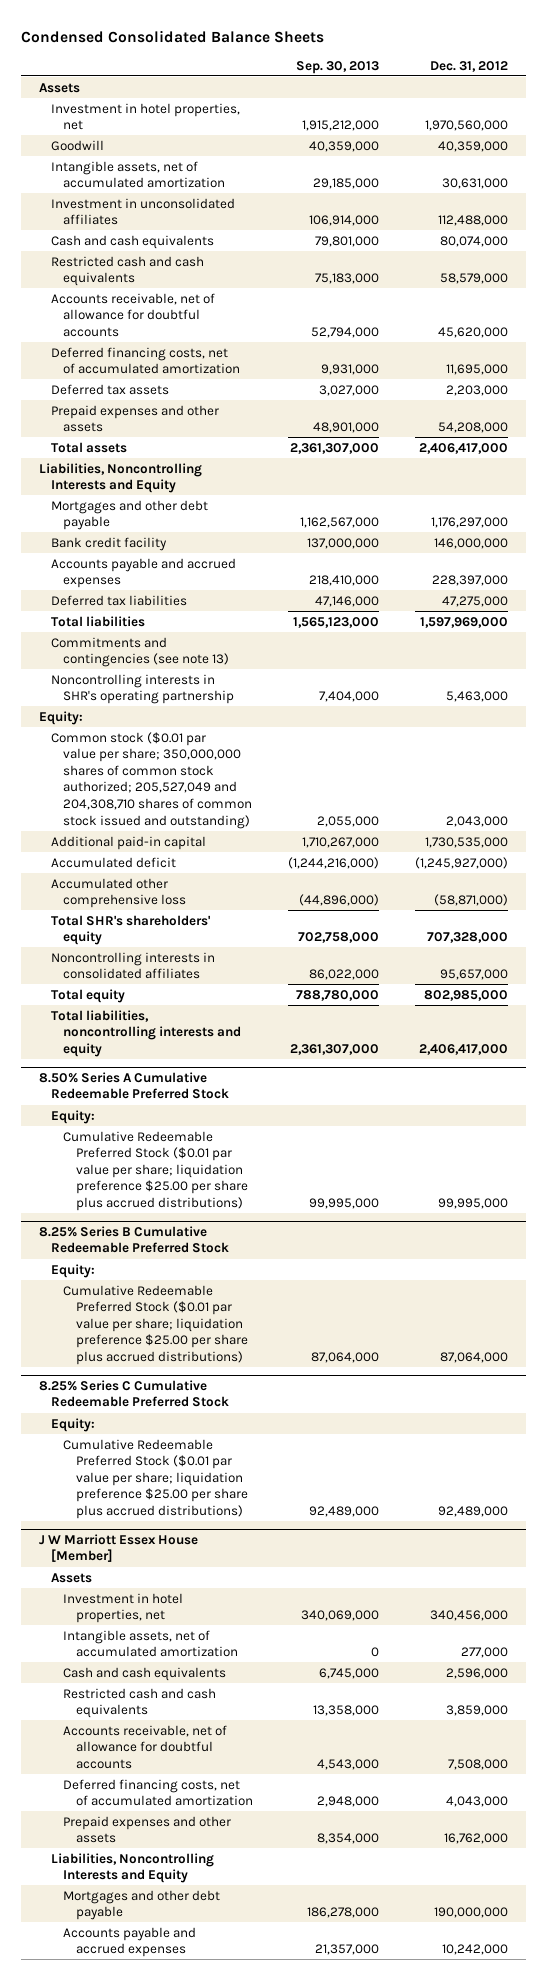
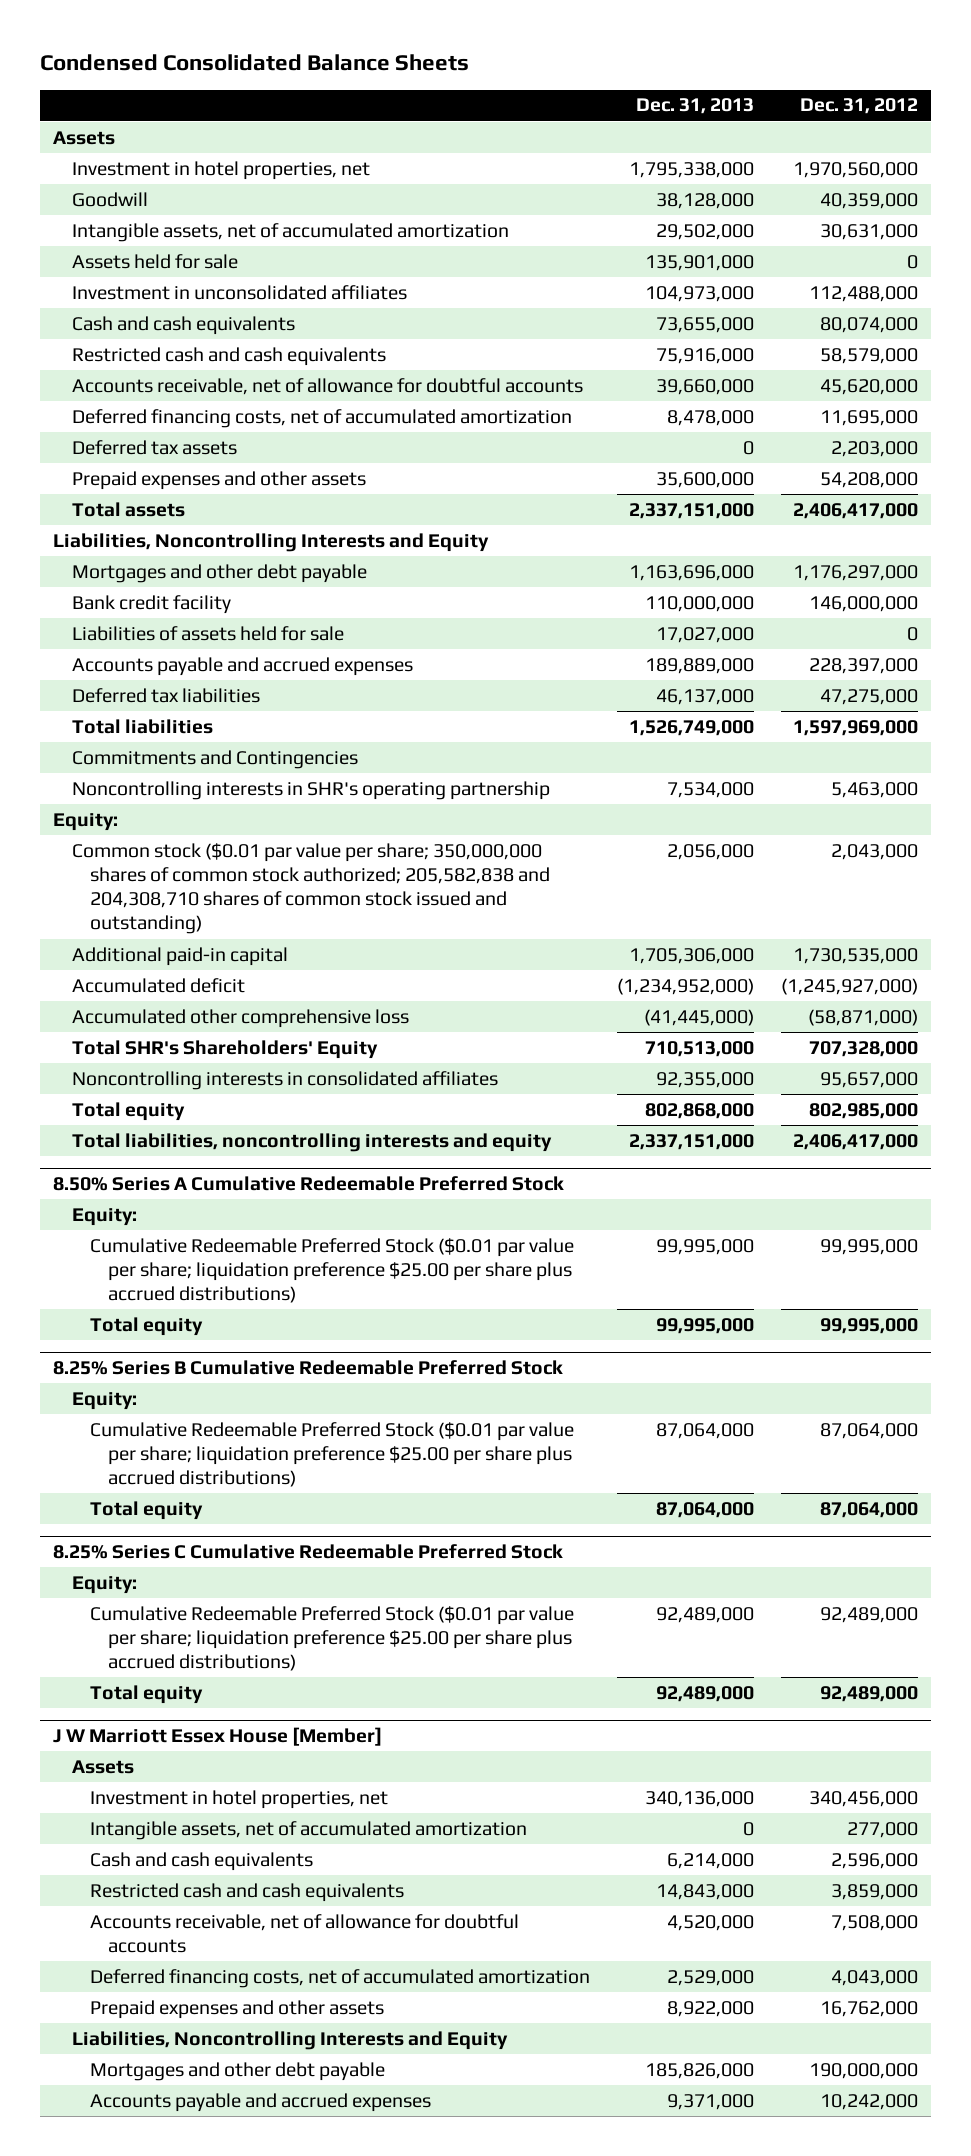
[296,60,380,74] Sep. 30, 2013 -> none
none -> [635,98,754,115] Dec. 31, 2013
none -> [71,253,238,269] Assets held for sale
none -> [71,625,344,641] Liabilities of assets held for sale
[51,636,230,668] Commitments and contingencies (see note 13) -> [71,749,358,769] Commitments and Contingencies
[51,731,253,829] Common stock ($0.01 par value per share; 350,000,000 shares of common stock authorized; 205,527,049 and 204,308,710 shares of common stock issued and outstanding) -> [71,842,550,935] Common stock ($0.01 par value per share; 350,000,000 shares of common stock authorized; 205,582,838 and 204,308,710 shares of common stock issued and outstanding)
[51,914,211,946] Total SHR's shareholders' equity -> [71,1039,378,1059] Total SHR's Shareholders' Equity
none -> [89,1316,203,1336] Total equity
none -> [89,1500,203,1520] Total equity
none -> [89,1684,203,1704] Total equity

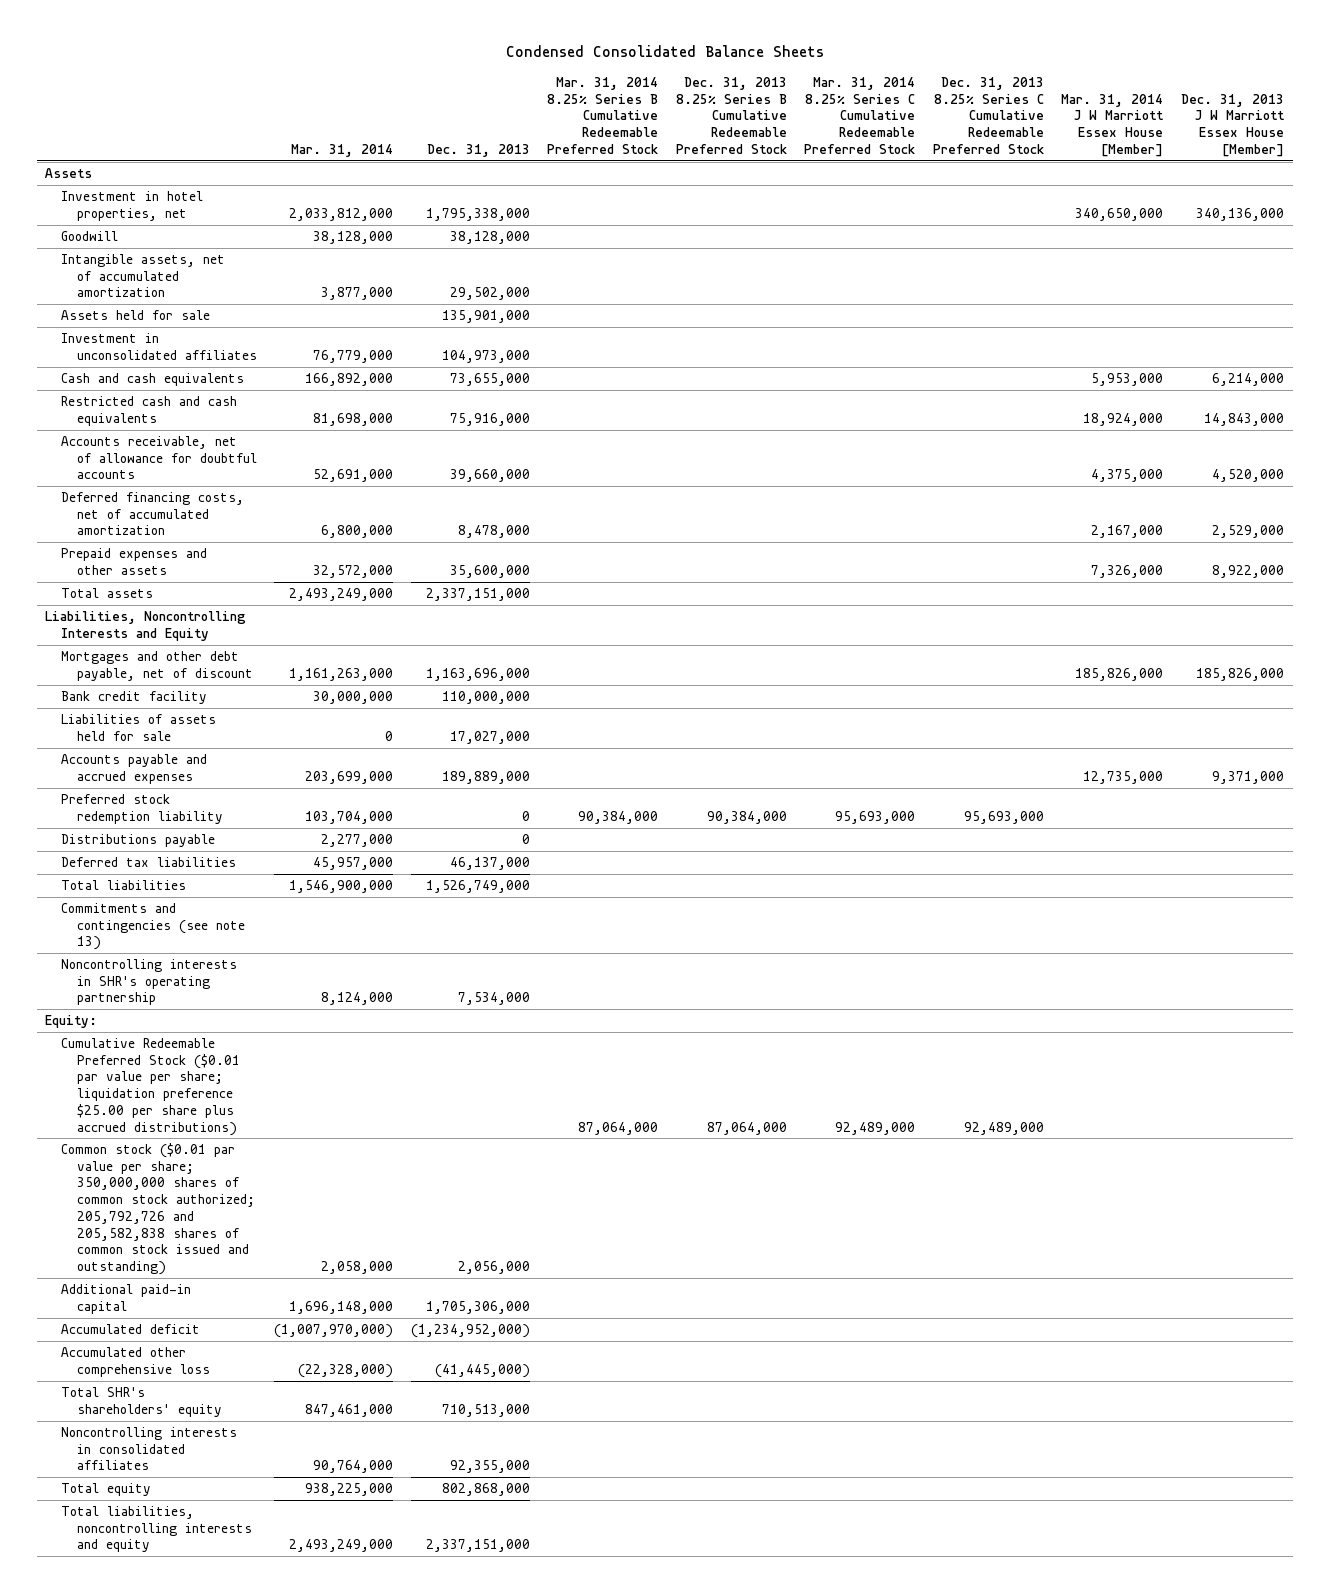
[799,98,918,115] Dec. 31, 2012 -> none
none -> [291,143,394,157] Mar. 31, 2014
none -> [547,77,659,154] Mar. 31, 2014 8.25% Series B Cumulative Redeemable Preferred Stock
none -> [675,77,787,154] Dec. 31, 2013 8.25% Series B Cumulative Redeemable Preferred Stock
none -> [804,77,916,154] Mar. 31, 2014 8.25% Series C Cumulative Redeemable Preferred Stock
none -> [932,77,1044,154] Dec. 31, 2013 8.25% Series C Cumulative Redeemable Preferred Stock
none -> [1061,93,1165,157] Mar. 31, 2014 J W Marriott Essex House [Member]
none -> [1180,93,1285,157] Dec. 31, 2013 J W Marriott Essex House [Member]
[71,439,237,455] Deferred tax assets -> none
[71,563,367,583] Mortgages and other debt payable -> [61,651,253,681] Mortgages and other debt payable, net of discount
none -> [61,794,223,824] Preferred stock redemption liability
none -> [61,834,216,848] Distributions payable
[71,749,358,769] Commitments and Contingencies -> [61,903,245,951] Commitments and contingencies (see note 13)
none -> [61,1038,240,1136] Cumulative Redeemable Preferred Stock ($0.01 par value per share; liquidation preference $25.00 per share plus accrued distributions)
[71,842,550,935] Common stock ($0.01 par value per share; 350,000,000 shares of common stock authorized; 205,582,838 and 204,308,710 shares of common stock issued and outstanding) -> [61,1143,255,1275] Common stock ($0.01 par value per share; 350,000,000 shares of common stock authorized; 205,792,726 and 205,582,838 shares of common stock issued and outstanding)
[71,1039,378,1059] Total SHR's Shareholders' Equity -> [61,1387,222,1417] Total SHR's shareholders' equity
[53,1175,565,1191] 8.50% Series A Cumulative Redeemable Preferred Stock -> none
[71,1207,137,1226] Equity: -> none
[89,1237,574,1304] Cumulative Redeemable Preferred Stock ($0.01 par value per share; liquidation preference $25.00 per share plus accrued distributions) -> none
[89,1316,203,1336] Total equity -> none
[53,1359,564,1375] 8.25% Series B Cumulative Redeemable Preferred Stock -> none
[71,1391,137,1410] Equity: -> none
[89,1421,574,1488] Cumulative Redeemable Preferred Stock ($0.01 par value per share; liquidation preference $25.00 per share plus accrued distributions) -> none
[89,1500,203,1520] Total equity -> none
[53,1543,564,1559] 8.25% Series C Cumulative Redeemable Preferred Stock -> none
[71,1575,137,1594] Equity: -> none
[89,1605,574,1672] Cumulative Redeemable Preferred Stock ($0.01 par value per share; liquidation preference $25.00 per share plus accrued distributions) -> none
[89,1684,203,1704] Total equity -> none
[53,1726,383,1746] J W Marriott Essex House [Member] -> none
[71,1759,134,1774] Assets -> none
[89,1789,388,1809] Investment in hotel properties, net -> none
[89,1820,527,1840] Intangible assets, net of accumulated amortization -> none
[89,1851,313,1871] Cash and cash equivalents -> none
[89,1882,404,1902] Restricted cash and cash equivalents -> none
[89,1913,519,1954] Accounts receivable, net of allowance for doubtful accounts -> none
[89,1968,590,1988] Deferred financing costs, net of accumulated amortization -> none
[89,1999,384,2019] Prepaid expenses and other assets -> none
[71,2030,508,2050] Liabilities, Noncontrolling Interests and Equity -> none
[89,2061,385,2081] Mortgages and other debt payable -> none
[89,2092,431,2112] Accounts payable and accrued expenses -> none

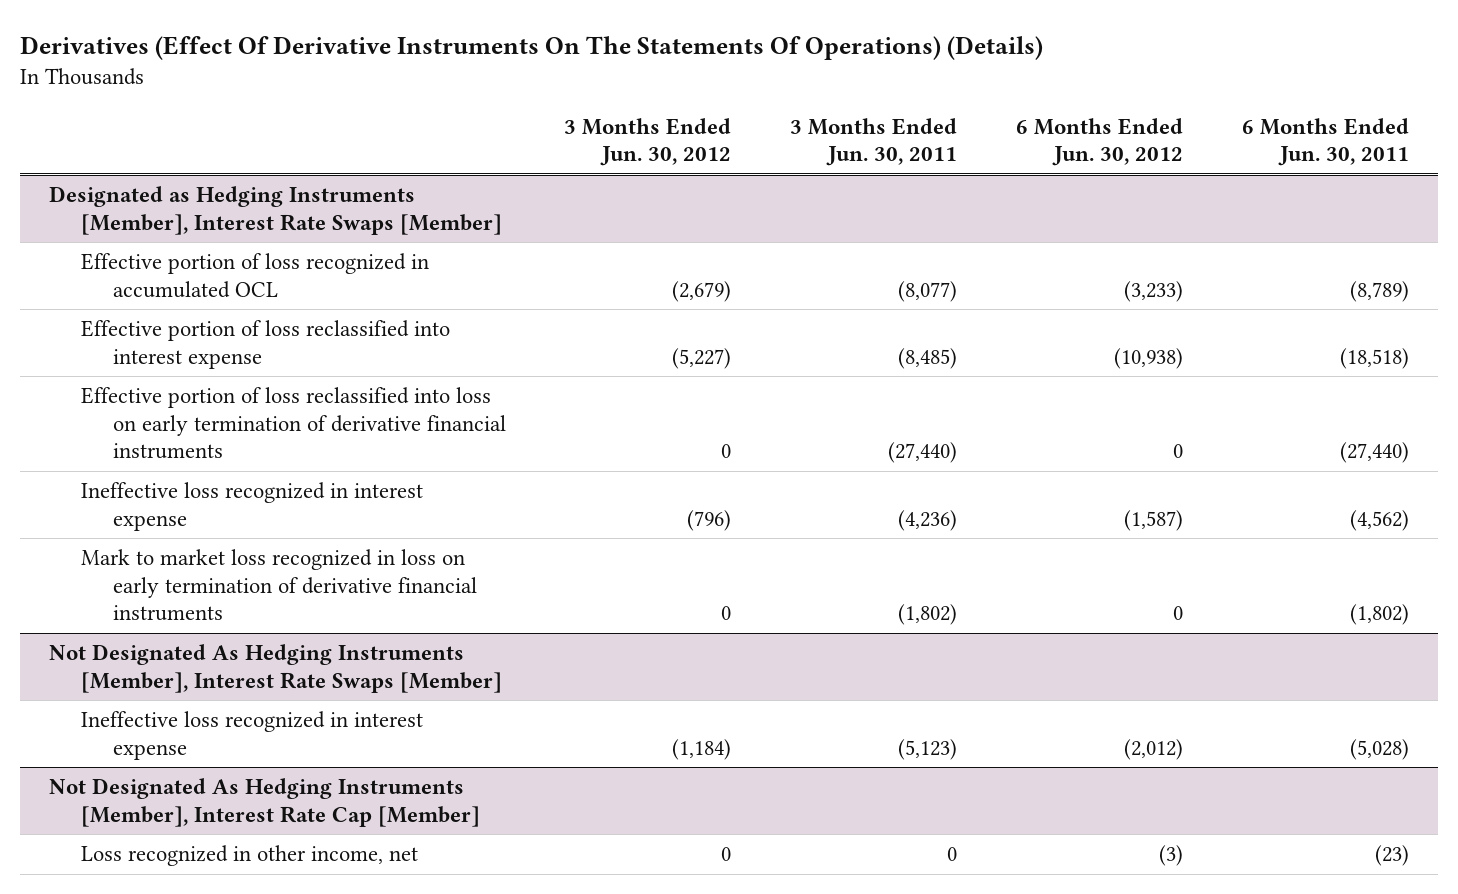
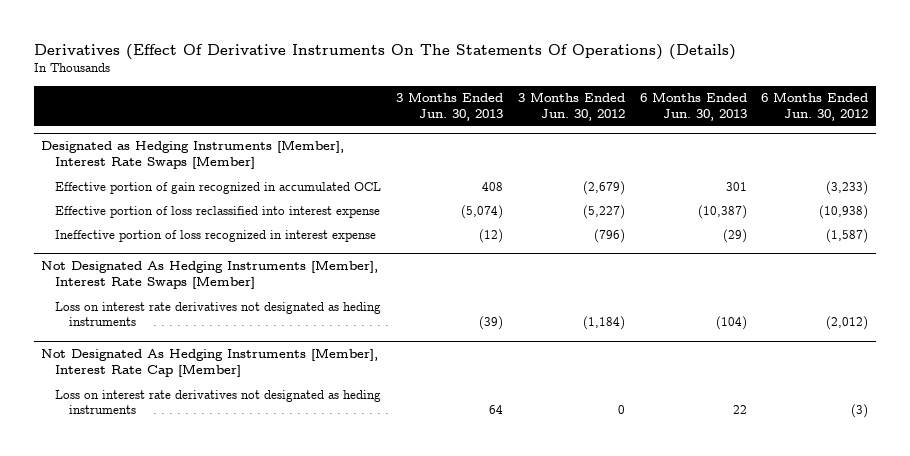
[790,117,958,167] 3 Months Ended Jun. 30, 2011 -> none
[1241,117,1409,167] 6 Months Ended Jun. 30, 2011 -> none
none -> [396,92,504,121] 3 Months Ended Jun. 30, 2013
none -> [639,92,747,121] 6 Months Ended Jun. 30, 2013
[80,253,429,298] Effective portion of loss recognized in accumulated OCL -> [55,181,382,194] Effective portion of gain recognized in accumulated OCL
[80,387,506,459] Effective portion of loss reclassified into loss on early termination of derivative financial instruments -> none
[80,549,477,621] Mark to market loss recognized in loss on early termination of derivative financial instruments -> none
[80,482,423,531] Ineffective loss recognized in interest expense -> [55,229,377,242] Ineffective portion of loss recognized in interest expense
[80,711,423,760] Ineffective loss recognized in interest expense -> [55,301,382,327] Loss on interest rate derivatives not designated as heding instruments
[80,845,418,867] Loss recognized in other income, net -> [55,389,382,415] Loss on interest rate derivatives not designated as heding instruments

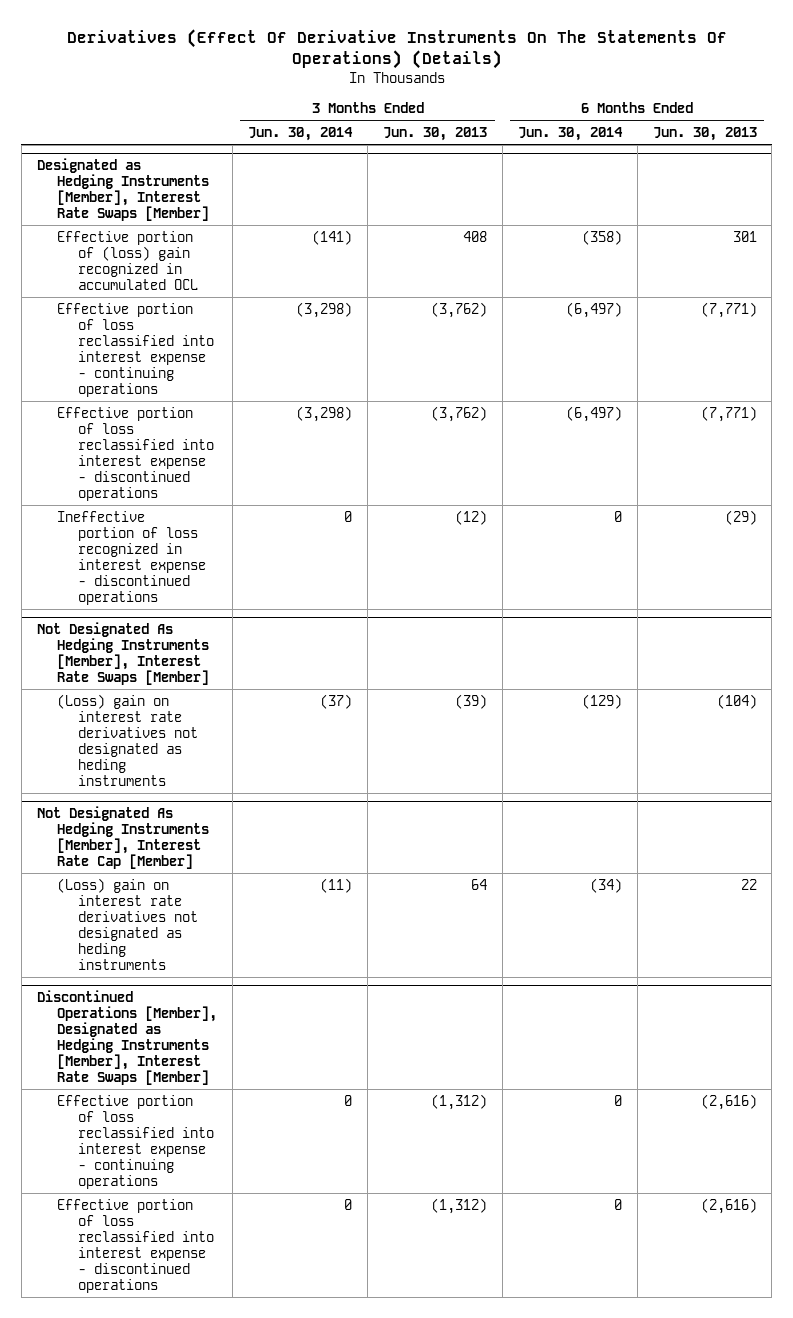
[517,92,625,121] 3 Months Ended Jun. 30, 2012 -> none
[761,92,869,121] 6 Months Ended Jun. 30, 2012 -> none
none -> [248,127,354,142] Jun. 30, 2014
none -> [517,127,623,142] Jun. 30, 2014
[55,181,382,194] Effective portion of gain recognized in accumulated OCL -> [57,230,199,291] Effective portion of (loss) gain recognized in accumulated OCL
[55,205,381,218] Effective portion of loss reclassified into interest expense -> [57,302,215,398] Effective portion of loss reclassified into interest expense - continuing operations
[461,204,504,219] (5,074) -> [430,301,487,318] (3,762)
[697,204,747,219] (10,387) -> [700,301,757,318] (7,771)
none -> [57,406,215,502] Effective portion of loss reclassified into interest expense - discontinued operations
[55,229,377,242] Ineffective portion of loss recognized in interest expense -> [57,510,207,606] Ineffective portion of loss recognized in interest expense - discontinued operations
[55,301,382,327] Loss on interest rate derivatives not designated as heding instruments -> [57,693,199,787] (Loss) gain on interest rate derivatives not designated as heding instruments
[55,389,382,415] Loss on interest rate derivatives not designated as heding instruments -> [57,877,199,971] (Loss) gain on interest rate derivatives not designated as heding instruments
none -> [36,989,218,1086] Discontinued Operations [Member], Designated as Hedging Instruments [Member], Interest Rate Swaps [Member]
none -> [57,1094,215,1190] Effective portion of loss reclassified into interest expense - continuing operations
none -> [57,1198,215,1294] Effective portion of loss reclassified into interest expense - discontinued operations

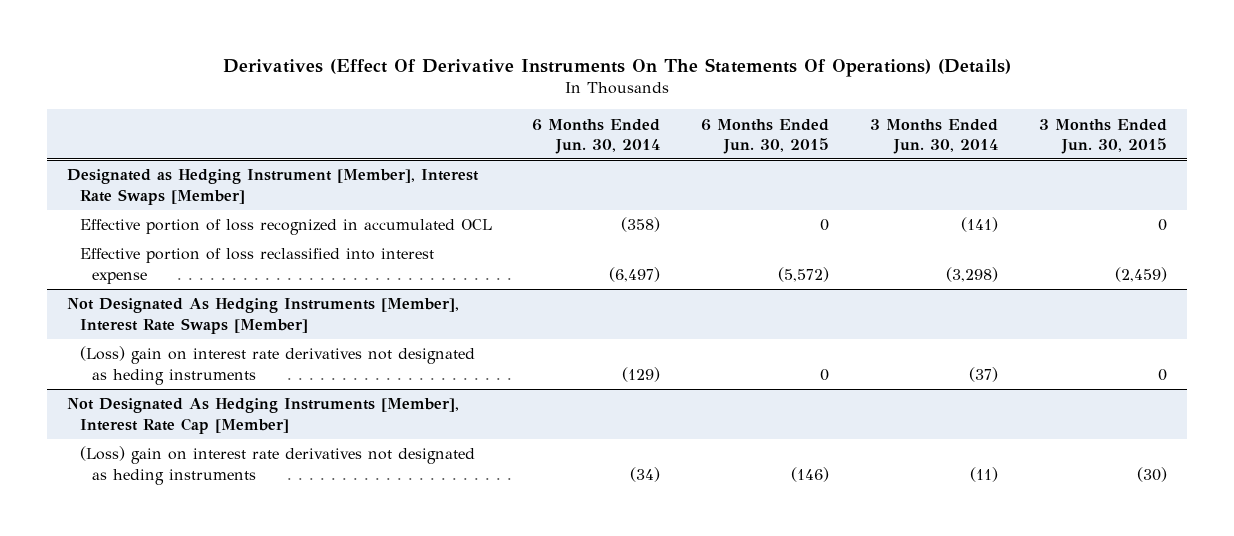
[382,127,487,142] Jun. 30, 2013 -> none
[652,127,757,142] Jun. 30, 2013 -> none
none -> [701,118,830,154] 6 Months Ended Jun. 30, 2015
none -> [1038,118,1167,154] 3 Months Ended Jun. 30, 2015
[57,406,215,502] Effective portion of loss reclassified into interest expense - discontinued operations -> none
[57,510,207,606] Ineffective portion of loss recognized in interest expense - discontinued operations -> none
[36,157,210,222] Designated as Hedging Instruments [Member], Interest Rate Swaps [Member] -> [67,169,480,205] Designated as Hedging Instrument [Member], Interest Rate Swaps [Member]
[57,230,199,291] Effective portion of (loss) gain recognized in accumulated OCL -> [79,219,492,236] Effective portion of loss recognized in accumulated OCL
[57,302,215,398] Effective portion of loss reclassified into interest expense - continuing operations -> [79,248,434,284] Effective portion of loss reclassified into interest expense
[36,989,218,1086] Discontinued Operations [Member], Designated as Hedging Instruments [Member], Interest Rate Swaps [Member] -> none
[57,1094,215,1190] Effective portion of loss reclassified into interest expense - continuing operations -> none
[57,1198,215,1294] Effective portion of loss reclassified into interest expense - discontinued operations -> none

